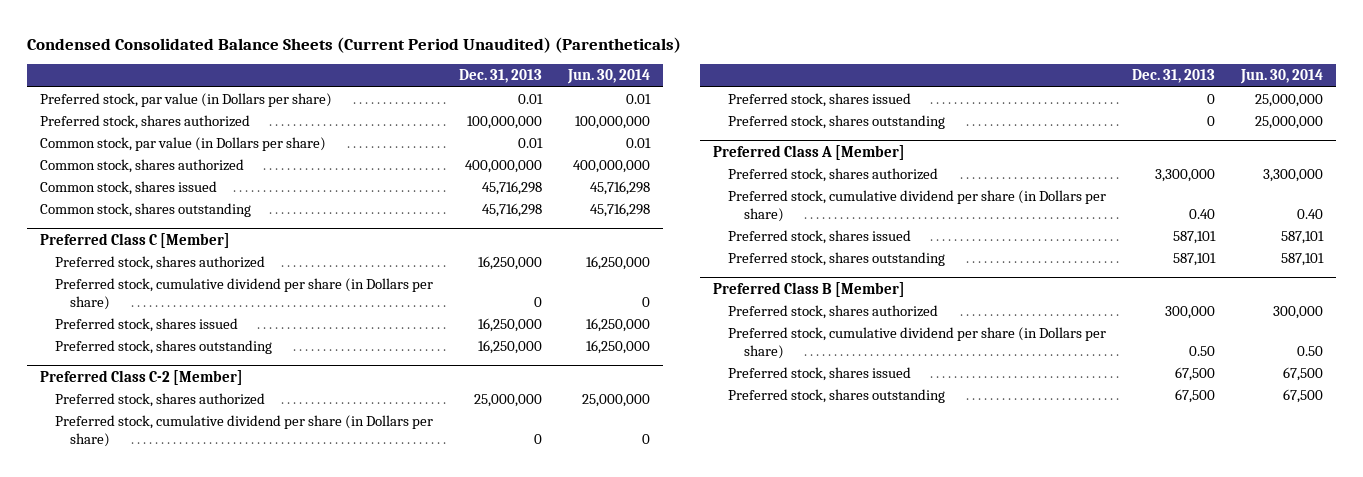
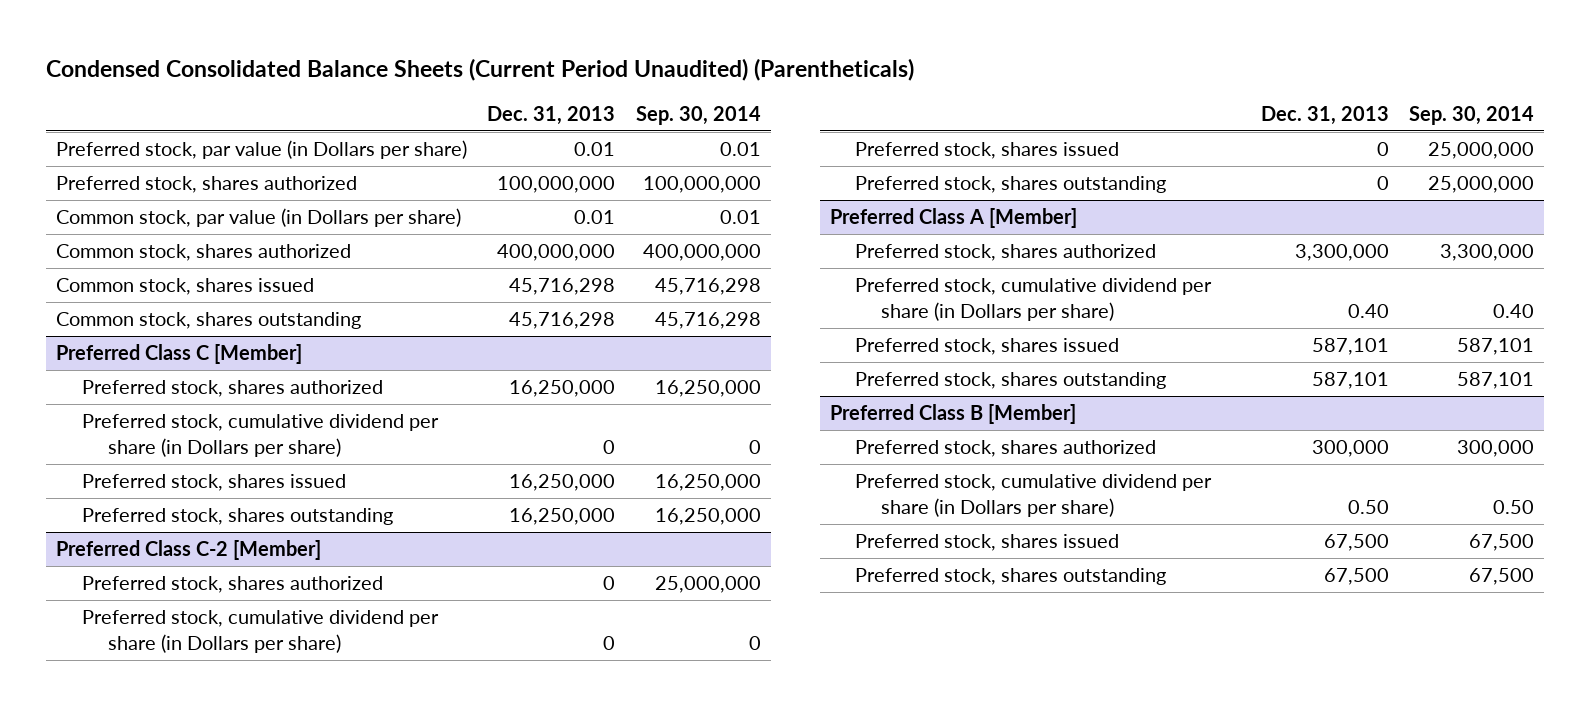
[567,69,651,85] Jun. 30, 2014 -> none
none -> [635,105,761,125] Sep. 30, 2014
[474,394,543,408] 25,000,000 -> [603,576,616,591] 0

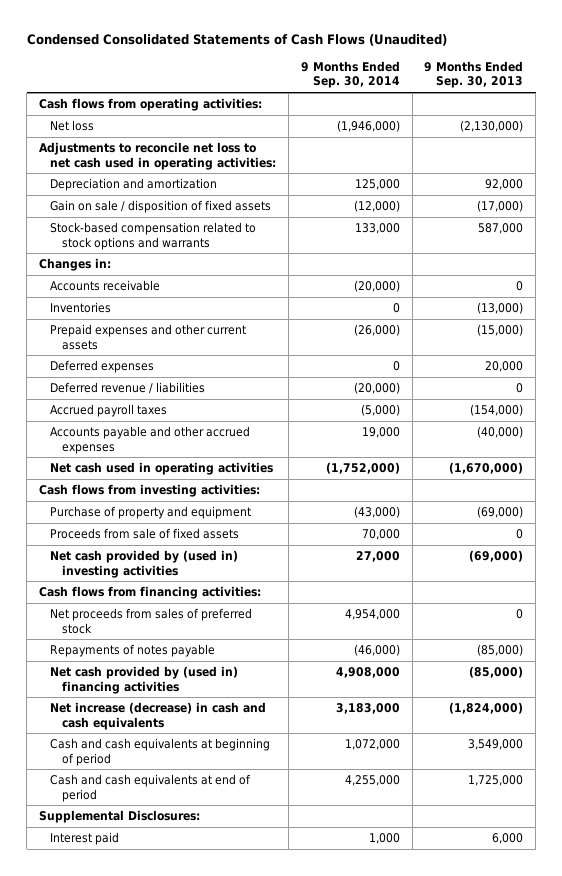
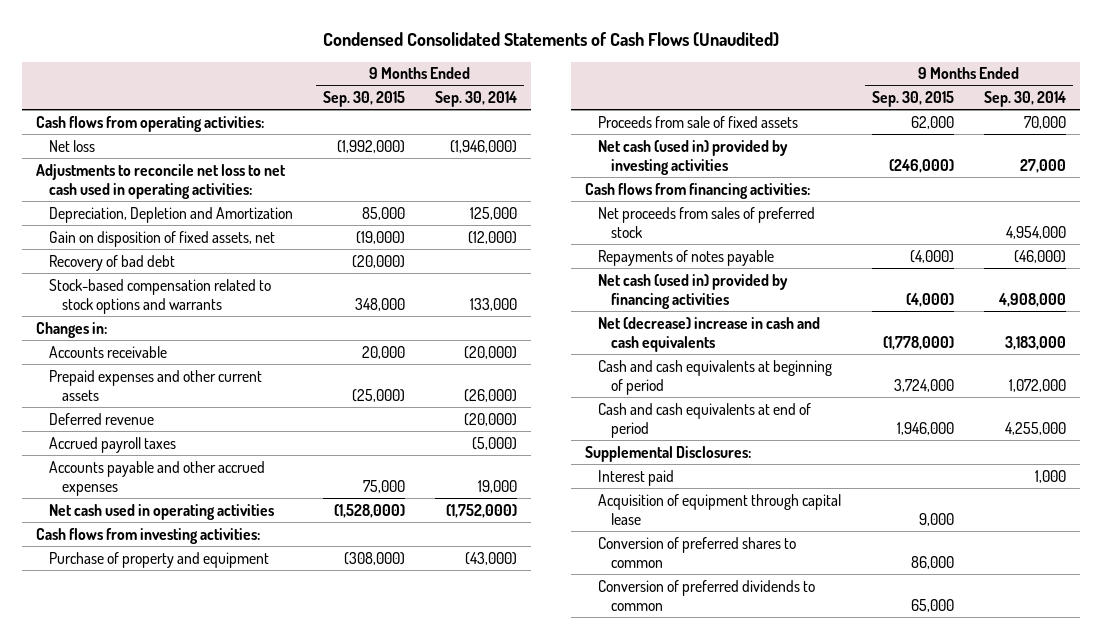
[424,61,524,89] 9 Months Ended Sep. 30, 2013 -> none
none -> [322,91,405,108] Sep. 30, 2015
[50,178,218,192] Depreciation and amortization -> [49,206,294,223] Depreciation, Depletion and Amortization
[50,200,272,214] Gain on sale / disposition of fixed assets -> [49,230,276,247] Gain on disposition of fixed assets, net
none -> [49,254,176,271] Recovery of bad debt
[50,302,112,314] Inventories -> none
[50,360,155,374] Deferred expenses -> none
[50,382,206,395] Deferred revenue / liabilities -> [49,412,155,425] Deferred revenue
[50,550,239,578] Net cash provided by (used in) investing activities -> [598,139,789,175] Net cash (used in) provided by investing activities
[50,666,239,694] Net cash provided by (used in) financing activities -> [598,273,789,309] Net cash (used in) provided by financing activities
[50,702,267,730] Net increase (decrease) in cash and cash equivalents -> [598,316,821,352] Net (decrease) increase in cash and cash equivalents
none -> [598,493,842,525] Acquisition of equipment through capital lease
none -> [598,536,797,568] Conversion of preferred shares to common
none -> [598,579,816,611] Conversion of preferred dividends to common

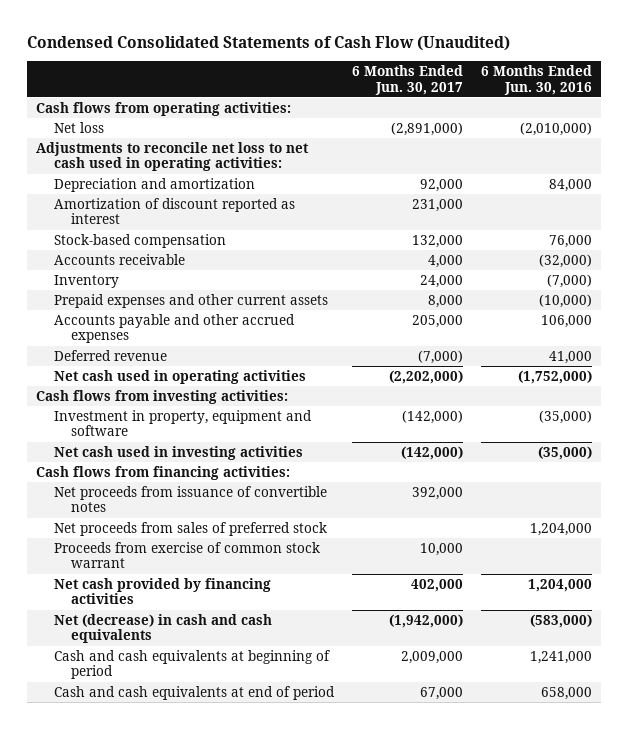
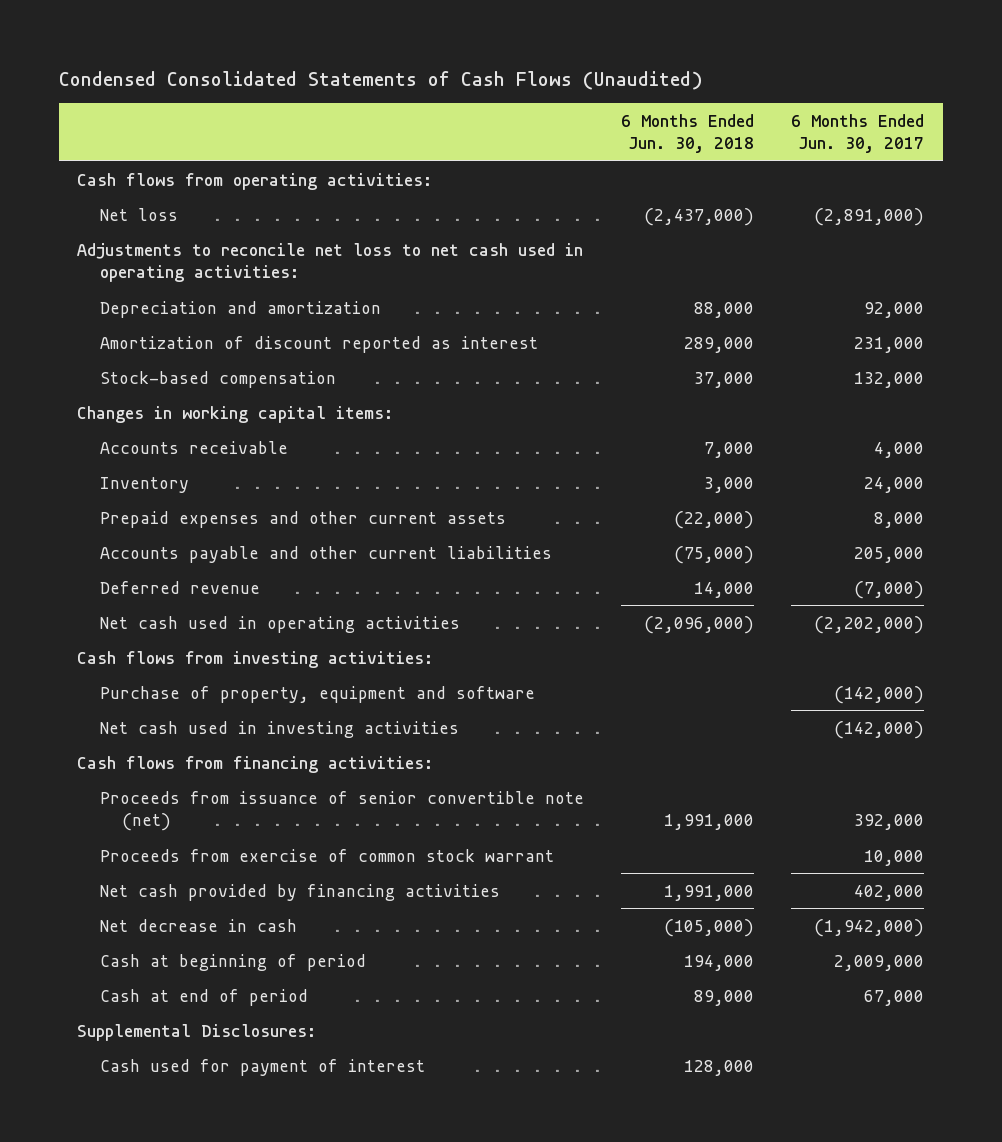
[26,35,510,51] Condensed Consolidated Statements of Cash Flow (Unaudited) -> [58,70,703,90] Condensed Consolidated Statements of Cash Flows (Unaudited)
[481,64,593,95] 6 Months Ended Jun. 30, 2016 -> none
none -> [621,113,755,154] 6 Months Ended Jun. 30, 2018
none -> [77,405,394,423] Changes in working capital items:
[53,313,295,344] Accounts payable and other accrued expenses -> [99,545,552,563] Accounts payable and other current liabilities
[53,409,312,437] Investment in property, equipment and software -> [99,685,535,703] Purchase of property, equipment and software
[53,521,327,536] Net proceeds from sales of preferred stock -> none
[53,485,327,513] Net proceeds from issuance of convertible notes -> [99,790,584,832] Proceeds from issuance of senior convertible note (net)
[53,613,272,644] Net (decrease) in cash and cash equivalents -> [99,918,297,932] Net decrease in cash
[53,649,330,680] Cash and cash equivalents at beginning of period -> [99,953,366,971] Cash at beginning of period
[53,685,335,700] Cash and cash equivalents at end of period -> [99,988,308,1006] Cash at end of period
none -> [77,1023,317,1041] Supplemental Disclosures:
none -> [99,1058,425,1076] Cash used for payment of interest

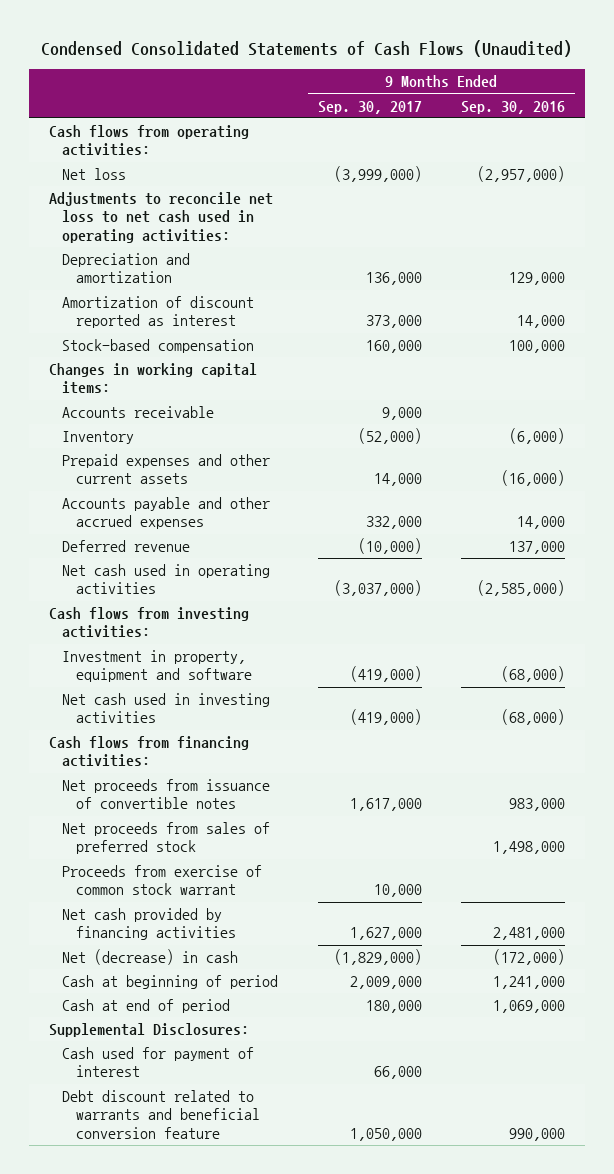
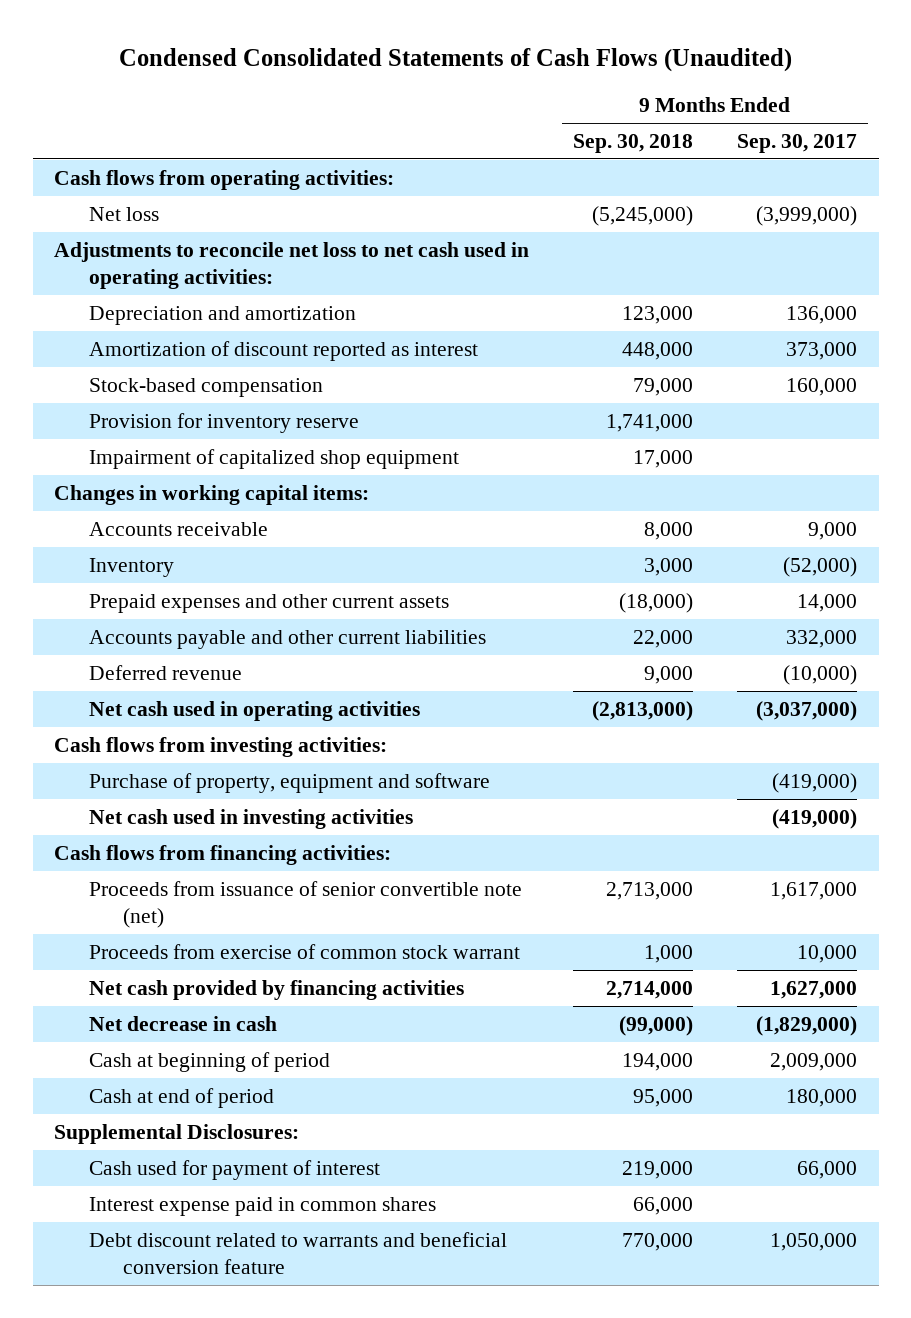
[461,100,566,114] Sep. 30, 2016 -> none
none -> [573,134,694,154] Sep. 30, 2018
none -> [88,412,359,433] Provision for inventory reserve
none -> [88,448,459,469] Impairment of capitalized shop equipment
[62,497,271,530] Accounts payable and other accrued expenses -> [88,629,486,649] Accounts payable and other current liabilities
[62,650,252,683] Investment in property, equipment and software -> [88,772,490,793] Purchase of property, equipment and software
[62,822,271,855] Net proceeds from sales of preferred stock -> none
[62,779,271,810] Net proceeds from issuance of convertible notes -> [88,880,522,928] Proceeds from issuance of senior convertible note (net)
[62,949,239,966] Net (decrease) in cash -> [88,1015,277,1031] Net decrease in cash
none -> [88,1196,436,1216] Interest expense paid in common shares

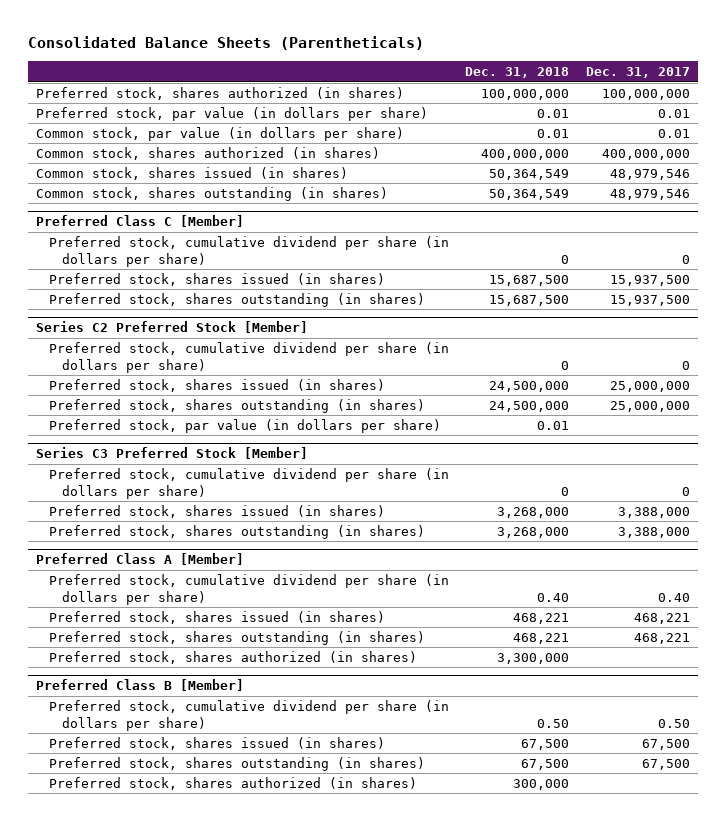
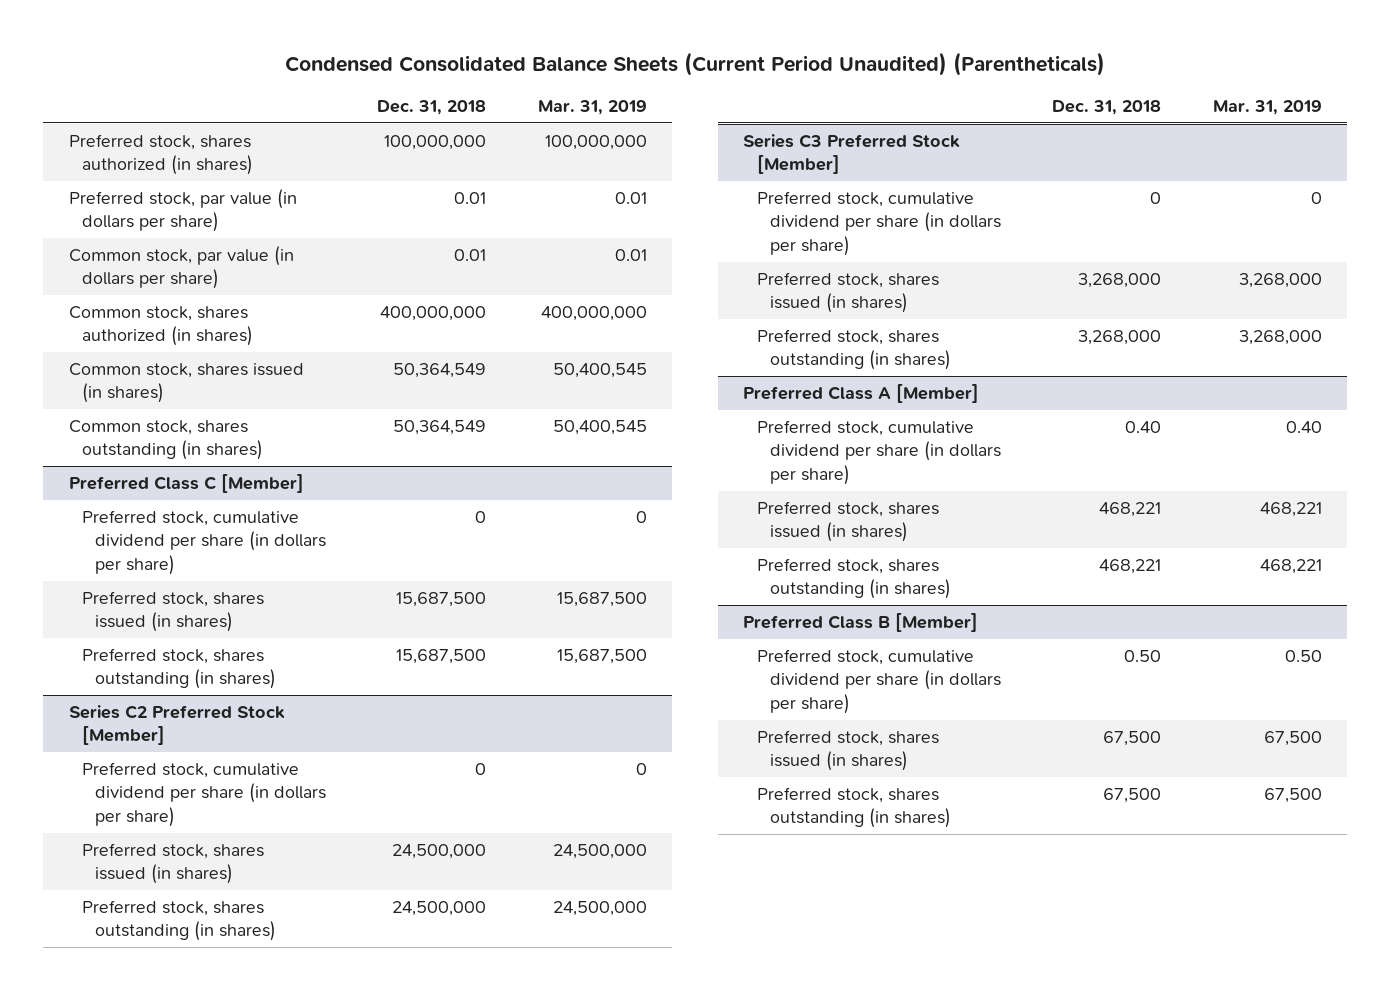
[27,36,424,51] Consolidated Balance Sheets (Parentheticals) -> [285,51,1106,76] Condensed Consolidated Balance Sheets (Current Period Unaudited) (Parentheticals)
[585,67,690,79] Dec. 31, 2017 -> none
none -> [537,100,647,116] Mar. 31, 2019
[49,418,442,433] Preferred stock, par value (in dollars per share) -> none
[49,650,418,664] Preferred stock, shares authorized (in shares) -> none
[49,776,418,790] Preferred stock, shares authorized (in shares) -> none

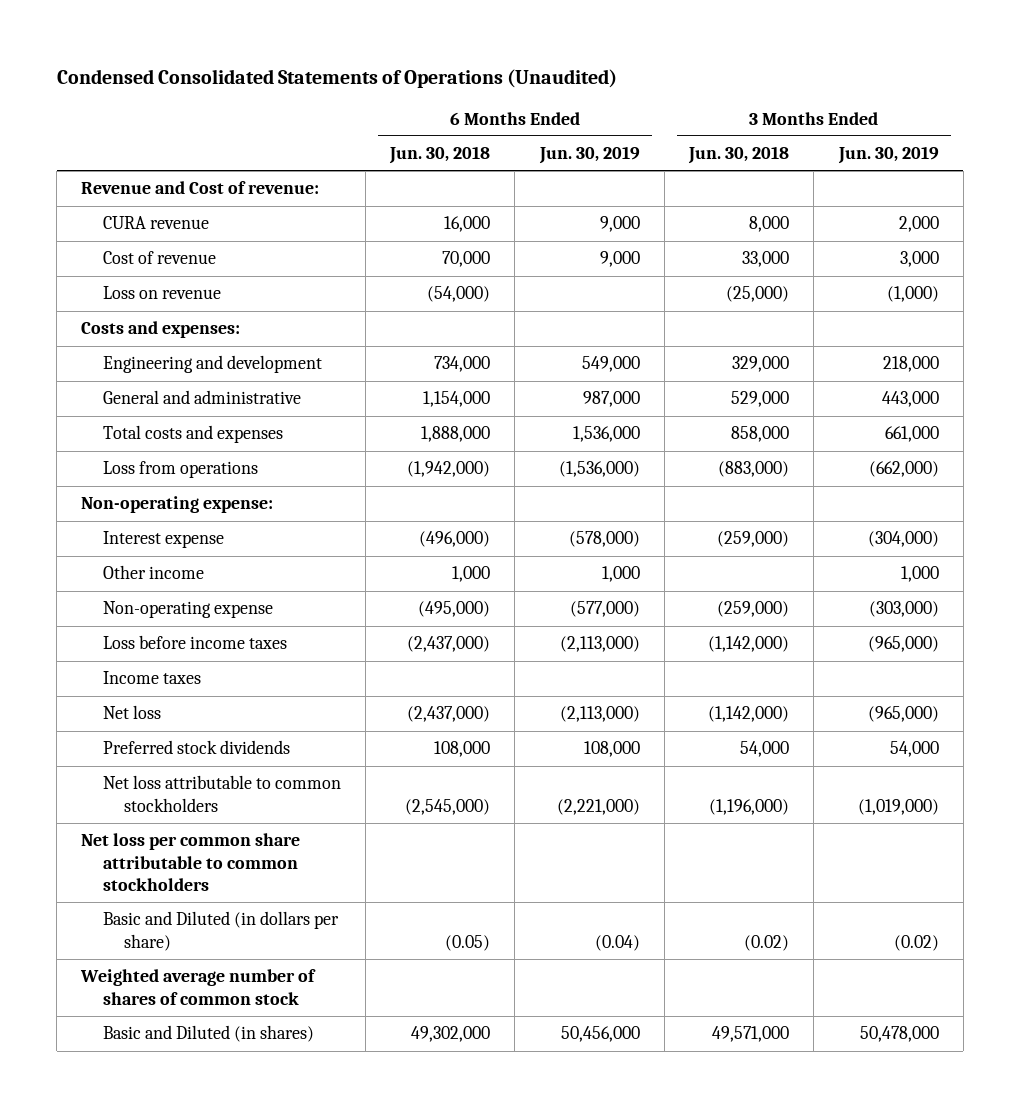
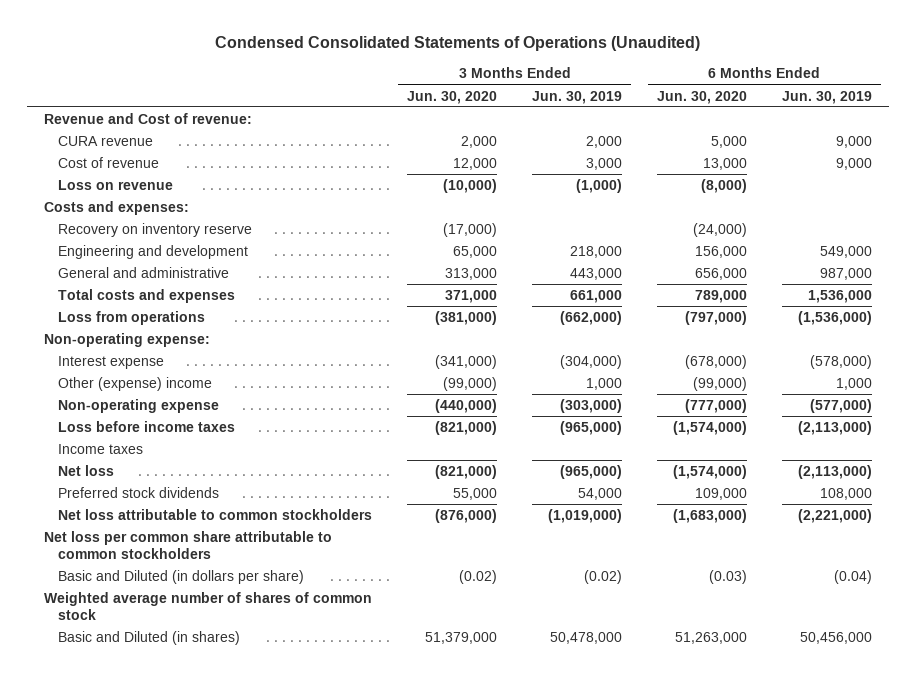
[389,146,491,165] Jun. 30, 2018 -> none
[688,146,790,165] Jun. 30, 2018 -> none
none -> [407,90,498,104] Jun. 30, 2020
none -> [656,90,747,104] Jun. 30, 2020
none -> [57,222,252,237] Recovery on inventory reserve
[102,565,204,580] Other income -> [57,376,212,391] Other (expense) income

